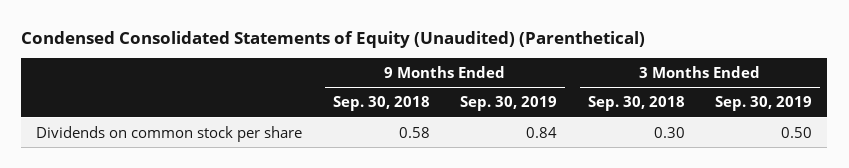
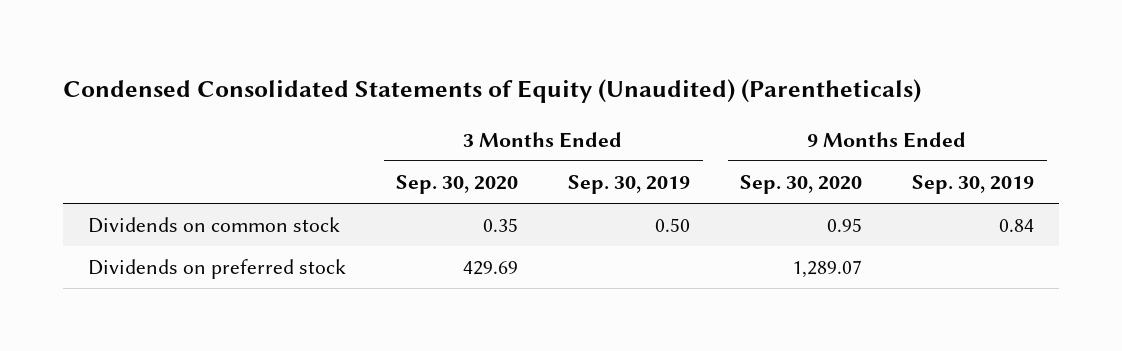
[21,30,646,48] Condensed Consolidated Statements of Equity (Unaudited) (Parenthetical) -> [63,78,922,103] Condensed Consolidated Statements of Equity (Unaudited) (Parentheticals)
[332,96,430,112] Sep. 30, 2018 -> none
[587,96,685,112] Sep. 30, 2018 -> none
none -> [396,174,519,194] Sep. 30, 2020
none -> [740,174,863,194] Sep. 30, 2020
[36,125,303,142] Dividends on common stock per share -> [88,217,341,234] Dividends on common stock
none -> [88,259,347,280] Dividends on preferred stock

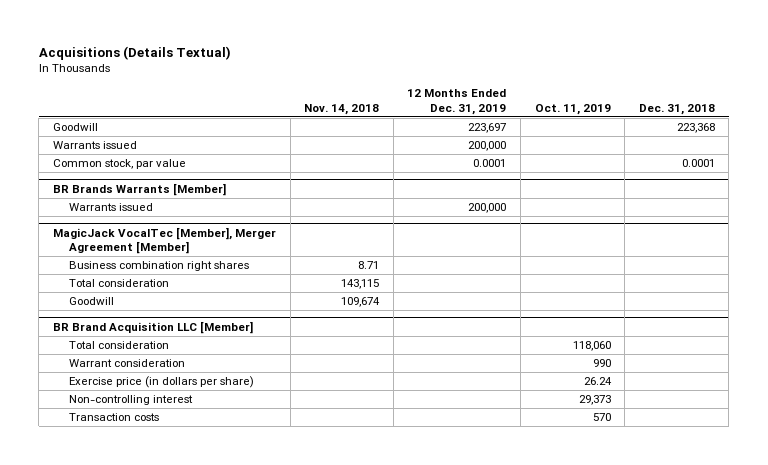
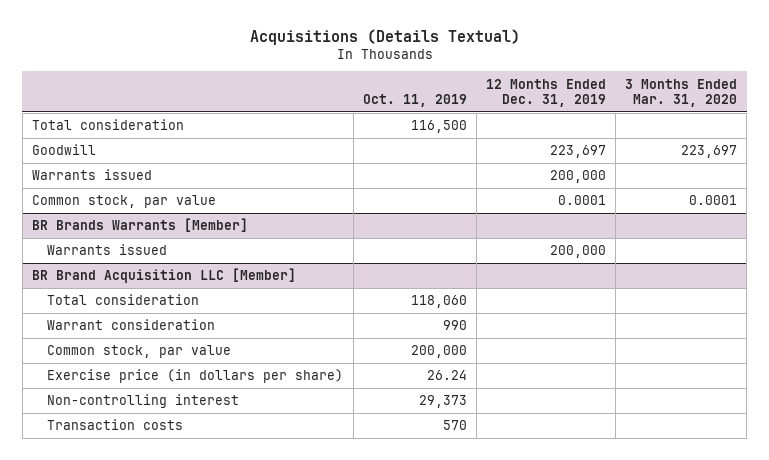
[304,103,380,115] Nov. 14, 2018 -> none
[638,103,715,115] Dec. 31, 2018 -> none
none -> [625,78,738,107] 3 Months Ended Mar. 31, 2020
none -> [31,119,184,131] Total consideration
[53,226,277,255] MagicJack VocalTec [Member], Merger Agreement [Member] -> none
[69,261,250,272] Business combination right shares -> none
[69,279,170,288] Total consideration -> none
[69,297,115,306] Goodwill -> none
none -> [47,345,232,359] Common stock, par value

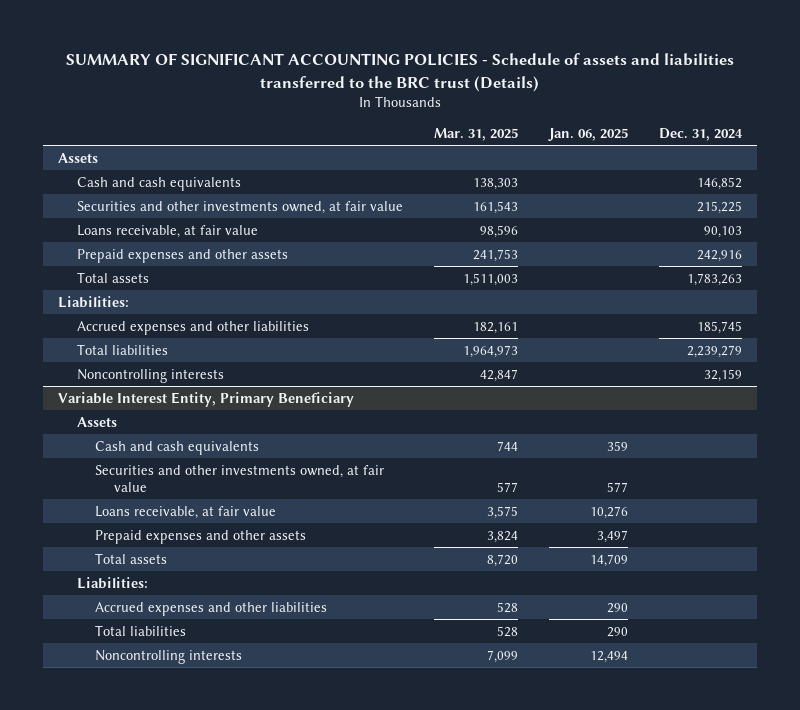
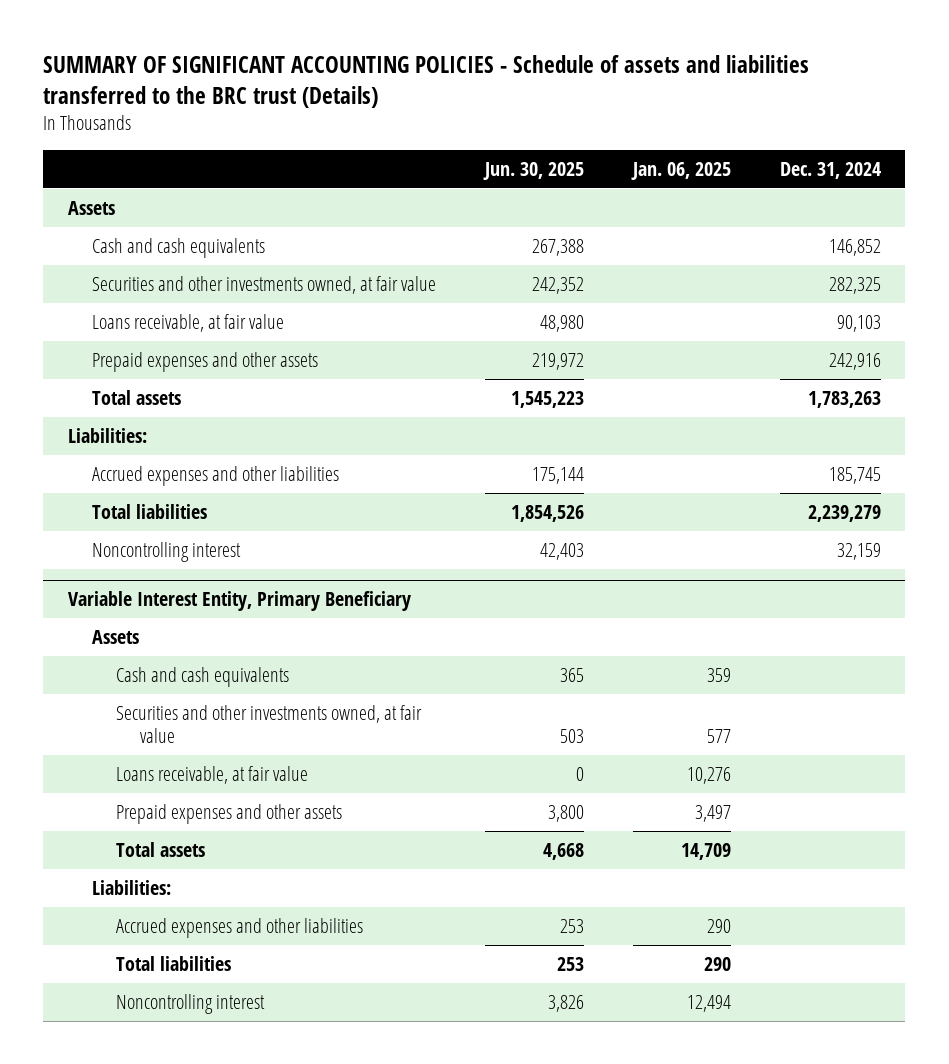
[433,128,518,142] Mar. 31, 2025 -> none
none -> [482,161,584,180] Jun. 30, 2025
[696,200,742,214] 215,225 -> [828,276,881,294] 282,325
[76,368,224,383] Noncontrolling interests -> [91,541,241,562] Noncontrolling interest
[95,649,243,664] Noncontrolling interests -> [115,993,265,1014] Noncontrolling interest

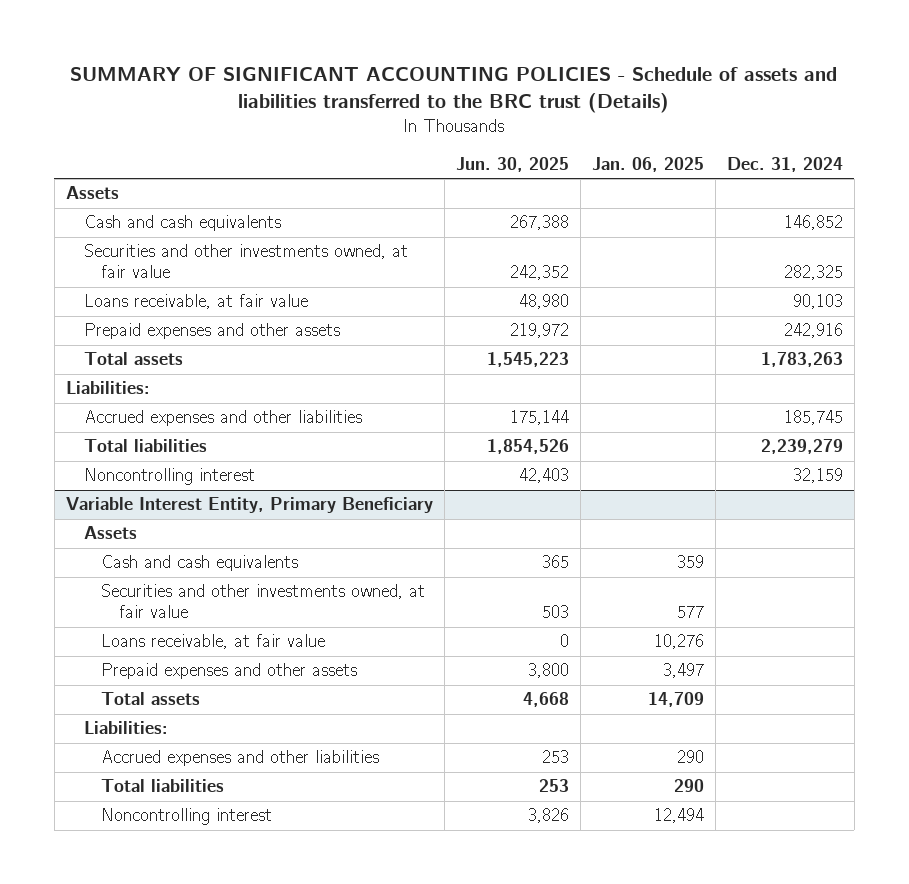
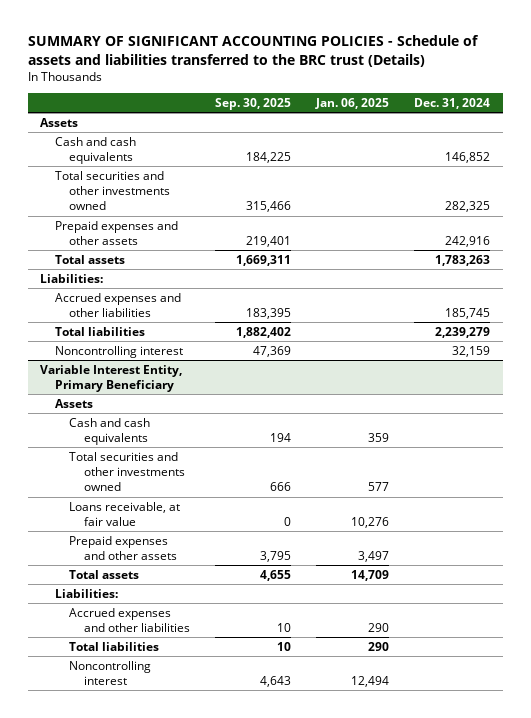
[455,156,569,172] Jun. 30, 2025 -> none
none -> [214,97,291,110] Sep. 30, 2025
[83,294,308,310] Loans receivable, at fair value -> none
[83,244,408,279] Securities and other investments owned, at fair value -> [54,170,171,211] Total securities and other investments owned
[101,584,426,619] Securities and other investments owned, at fair value -> [69,451,185,492] Total securities and other investments owned

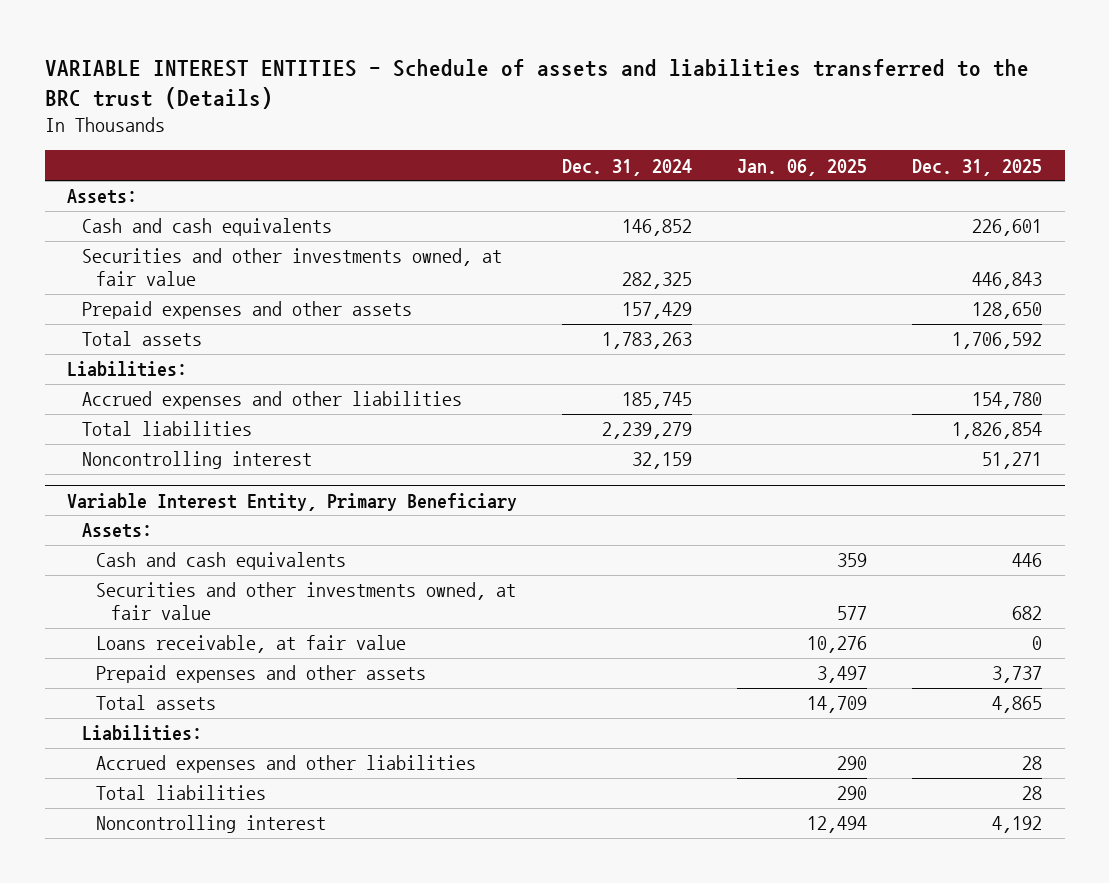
[27,35,479,67] SUMMARY OF SIGNIFICANT ACCOUNTING POLICIES - Schedule of assets and liabilities transferred to the BRC trust (Details) -> [44,58,1029,109] VARIABLE INTEREST ENTITIES - Schedule of assets and liabilities transferred to the BRC trust (Details)
[214,97,291,110] Sep. 30, 2025 -> none
none -> [912,158,1043,176] Dec. 31, 2025
[40,117,79,127] Assets -> [67,189,138,205] Assets:
[54,170,171,211] Total securities and other investments owned -> [81,248,502,287] Securities and other investments owned, at fair value
[445,236,491,248] 242,916 -> [622,302,693,320] 157,429
[54,398,93,408] Assets -> [81,523,152,539] Assets:
[69,451,185,492] Total securities and other investments owned -> [96,582,517,621] Securities and other investments owned, at fair value

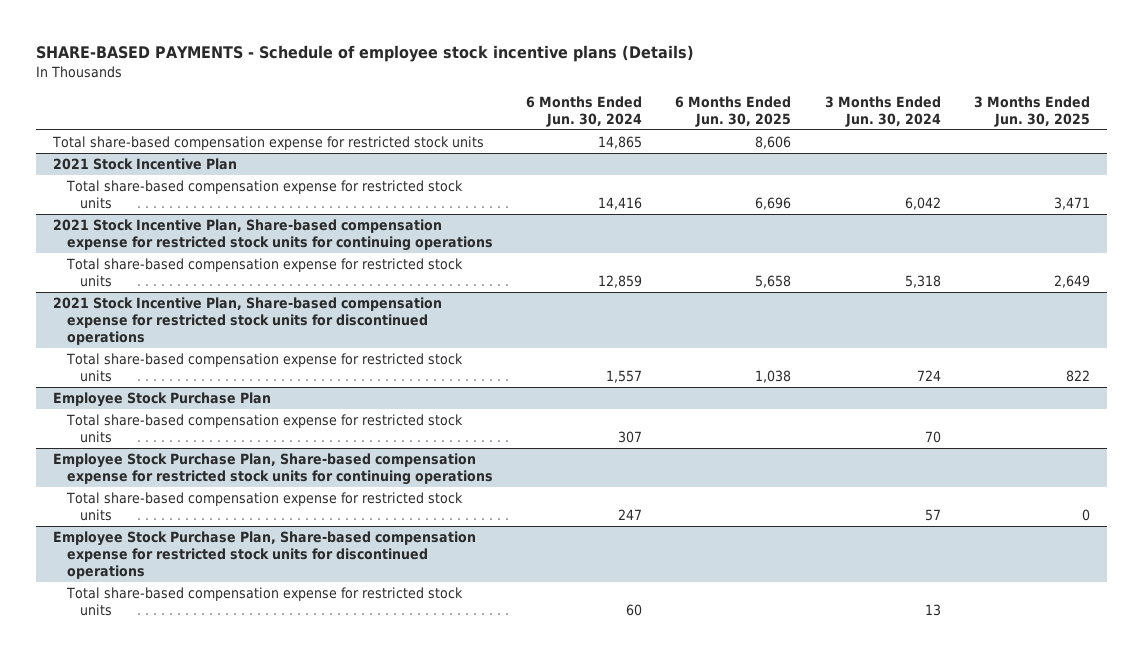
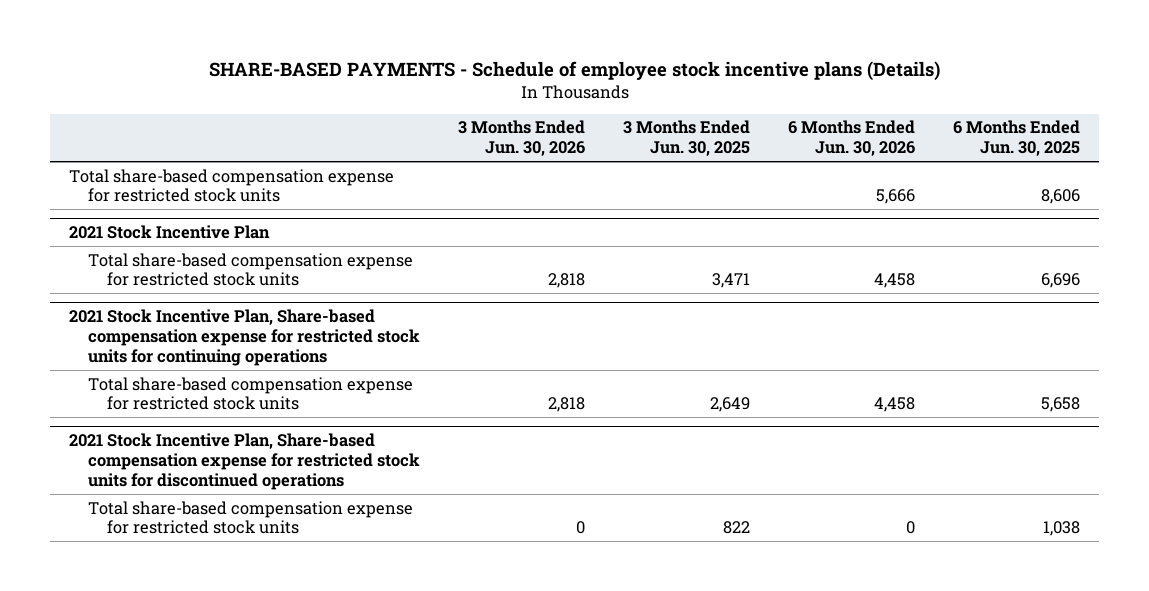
[525,96,642,128] 6 Months Ended Jun. 30, 2024 -> none
[824,96,941,128] 3 Months Ended Jun. 30, 2024 -> none
none -> [458,120,586,157] 3 Months Ended Jun. 30, 2026
none -> [787,120,915,157] 6 Months Ended Jun. 30, 2026
[52,392,271,408] Employee Stock Purchase Plan -> none
[65,414,463,444] Total share-based compensation expense for restricted stock units -> none
[52,453,493,486] Employee Stock Purchase Plan, Share-based compensation expense for restricted stock units for continuing operations -> none
[65,492,463,522] Total share-based compensation expense for restricted stock units -> none
[52,531,476,579] Employee Stock Purchase Plan, Share-based compensation expense for restricted stock units for discontinued operations -> none
[65,587,463,617] Total share-based compensation expense for restricted stock units -> none

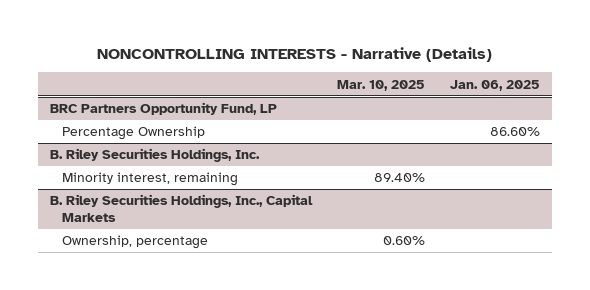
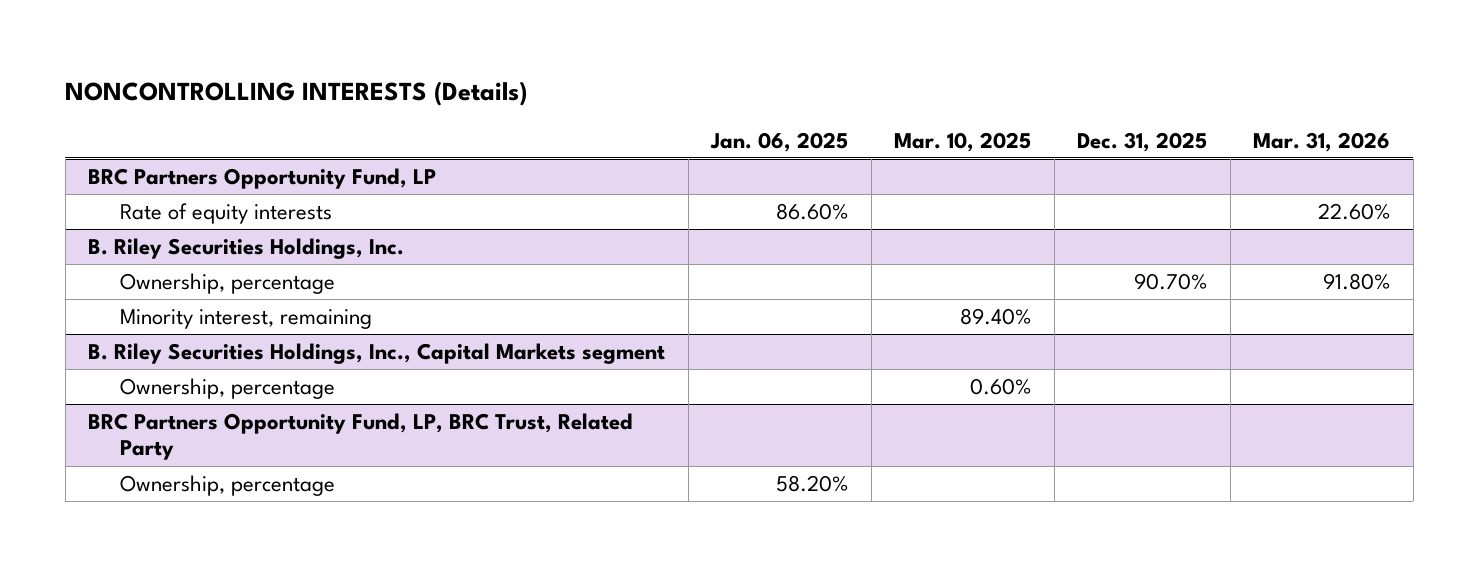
[96,46,492,62] NONCONTROLLING INTERESTS - Narrative (Details) -> [65,81,528,107] NONCONTROLLING INTERESTS (Details)
none -> [1077,131,1208,152] Dec. 31, 2025
none -> [1253,131,1391,152] Mar. 31, 2026
[62,126,206,141] Percentage Ownership -> [119,202,332,224] Rate of equity interests
none -> [119,272,335,294] Ownership, percentage
[50,194,314,223] B. Riley Securities Holdings, Inc., Capital Markets -> [88,342,666,364] B. Riley Securities Holdings, Inc., Capital Markets segment
none -> [88,412,634,461] BRC Partners Opportunity Fund, LP, BRC Trust, Related Party
none -> [119,474,335,496] Ownership, percentage

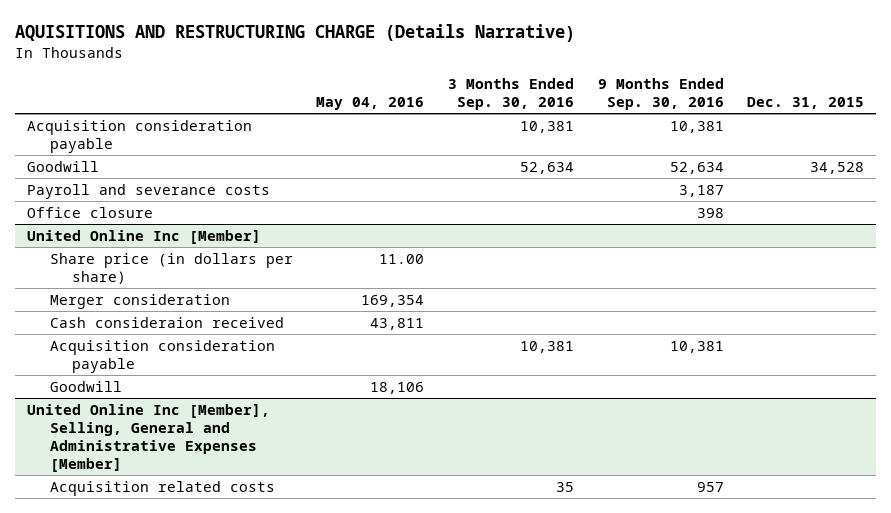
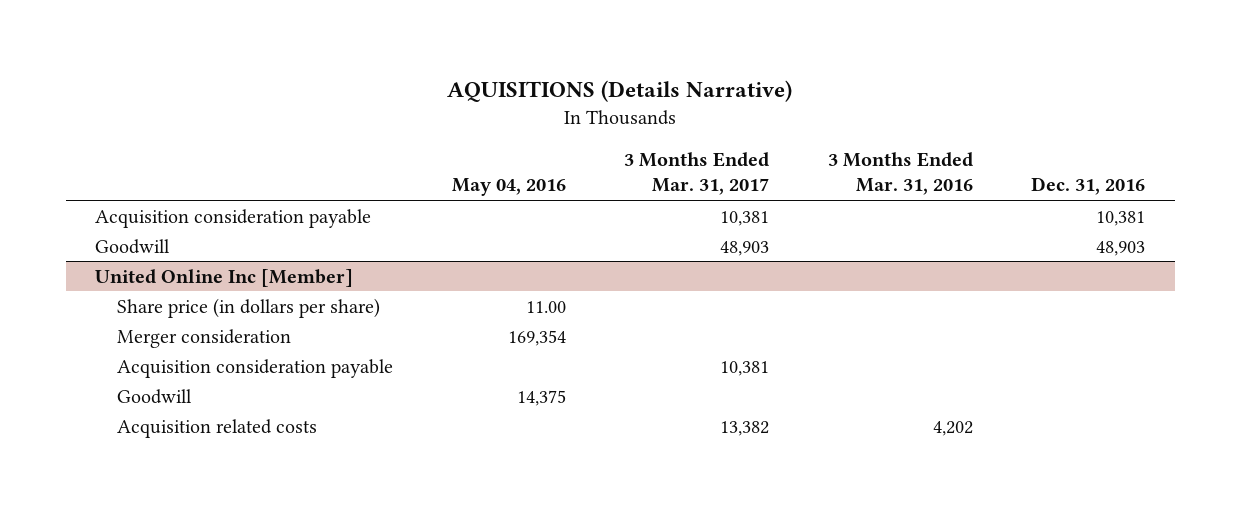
[15,24,576,43] AQUISITIONS AND RESTRUCTURING CHARGE (Details Narrative) -> [447,80,793,103] AQUISITIONS (Details Narrative)
[447,78,574,111] 3 Months Ended Sep. 30, 2016 -> none
[597,78,724,111] 9 Months Ended Sep. 30, 2016 -> none
[747,97,865,110] Dec. 31, 2015 -> none
none -> [624,152,770,196] 3 Months Ended Mar. 31, 2017
none -> [827,152,973,196] 3 Months Ended Mar. 31, 2016
none -> [1031,177,1146,196] Dec. 31, 2016
[27,183,271,199] Payroll and severance costs -> none
[27,206,154,218] Office closure -> none
[49,316,284,328] Cash consideraion received -> none
[27,403,271,472] United Online Inc [Member], Selling, General and Administrative Expenses [Member] -> none
[49,480,275,496] Acquisition related costs -> none
[370,381,425,394] 18,106 -> [516,389,566,406] 14,375
none -> [117,418,318,438] Acquisition related costs

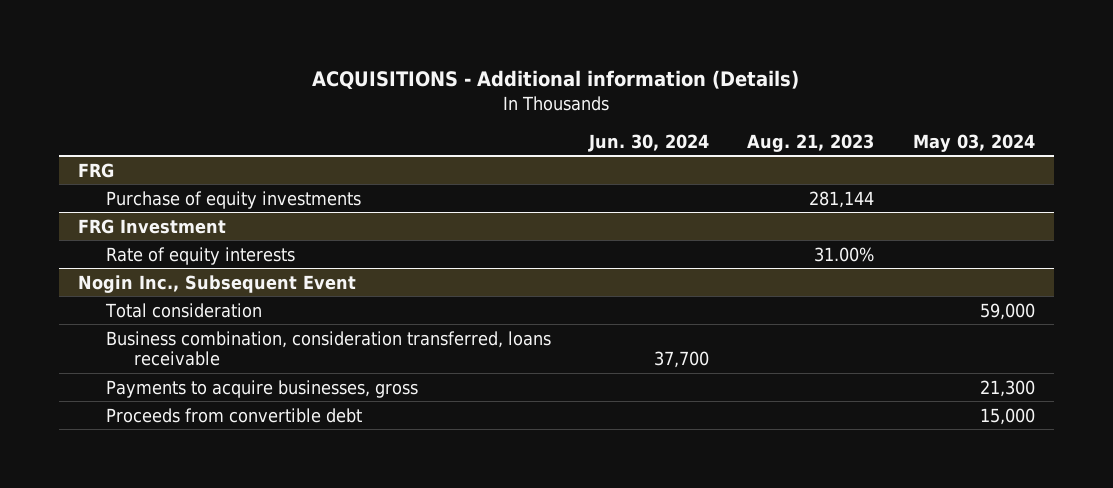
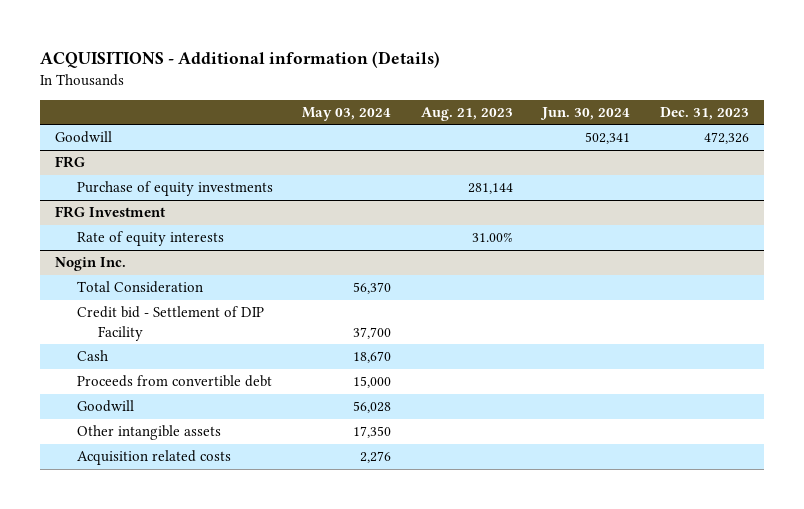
none -> [659,107,749,121] Dec. 31, 2023
none -> [55,131,113,144] Goodwill
[105,330,551,366] Business combination, consideration transferred, loans receivable -> none
[105,379,418,398] Payments to acquire businesses, gross -> none
[78,274,357,293] Nogin Inc., Subsequent Event -> [55,257,127,272] Nogin Inc.
[104,302,262,318] Total consideration -> [76,281,203,294] Total Consideration
[979,302,1035,320] 59,000 -> [353,282,392,295] 56,370
none -> [76,306,264,342] Credit bid - Settlement of DIP Facility
none -> [76,350,108,362] Cash
none -> [76,400,134,413] Goodwill
none -> [76,425,221,441] Other intangible assets
none -> [76,450,231,466] Acquisition related costs

